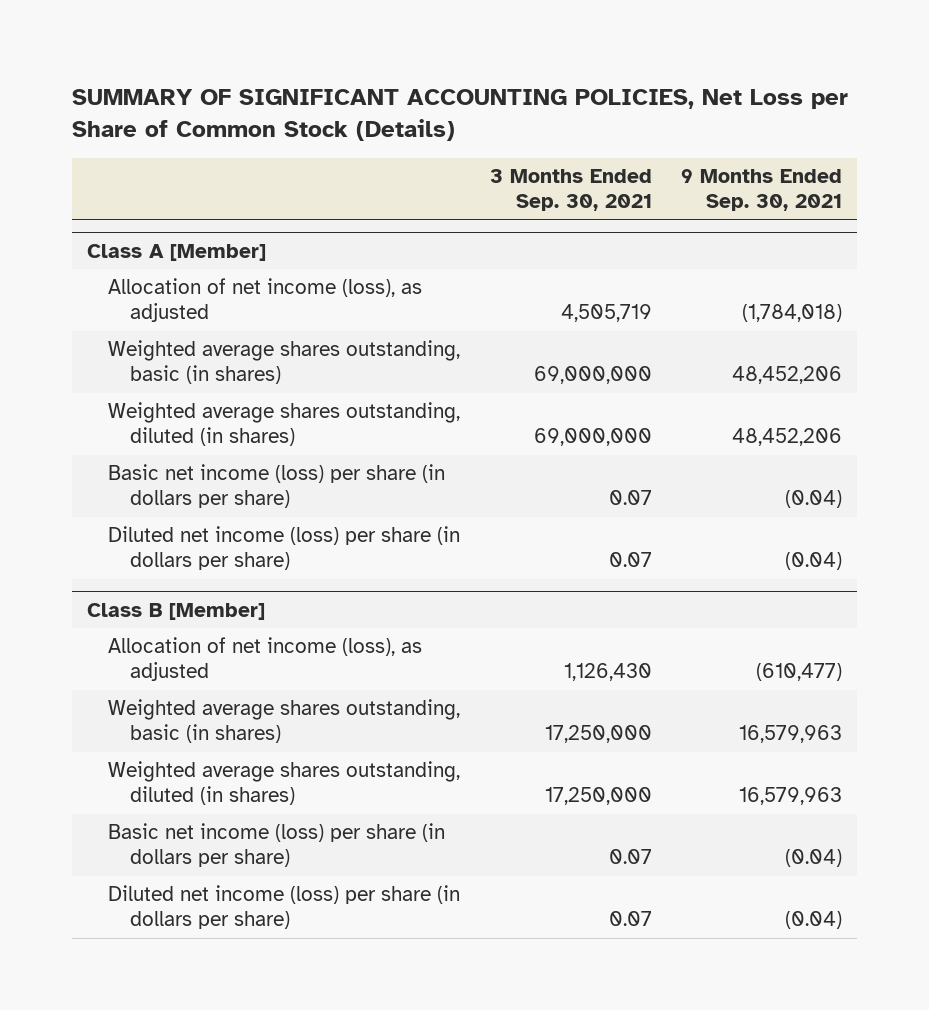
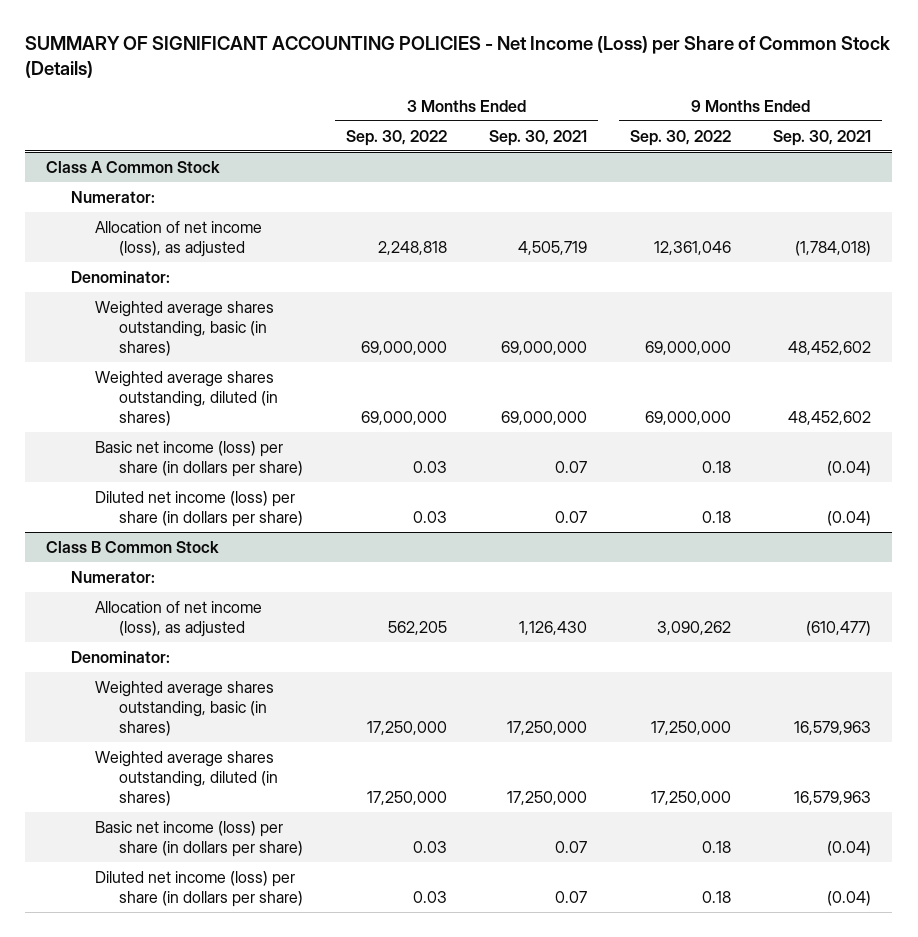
[72,88,849,141] SUMMARY OF SIGNIFICANT ACCOUNTING POLICIES, Net Loss per Share of Common Stock (Details) -> [25,36,891,79] SUMMARY OF SIGNIFICANT ACCOUNTING POLICIES - Net Income (Loss) per Share of Common Stock (Details)
none -> [345,129,447,146] Sep. 30, 2022
none -> [629,129,731,146] Sep. 30, 2022
[86,243,266,261] Class A [Member] -> [46,160,221,173] Class A Common Stock
none -> [70,190,155,203] Numerator:
none -> [70,270,170,283] Denominator:
[732,366,843,385] 48,452,206 -> [788,340,872,355] 48,452,602
[732,428,843,447] 48,452,206 -> [788,410,872,425] 48,452,602
[86,602,265,620] Class B [Member] -> [46,540,220,553] Class B Common Stock
none -> [70,570,155,583] Numerator:
none -> [70,650,170,663] Denominator:

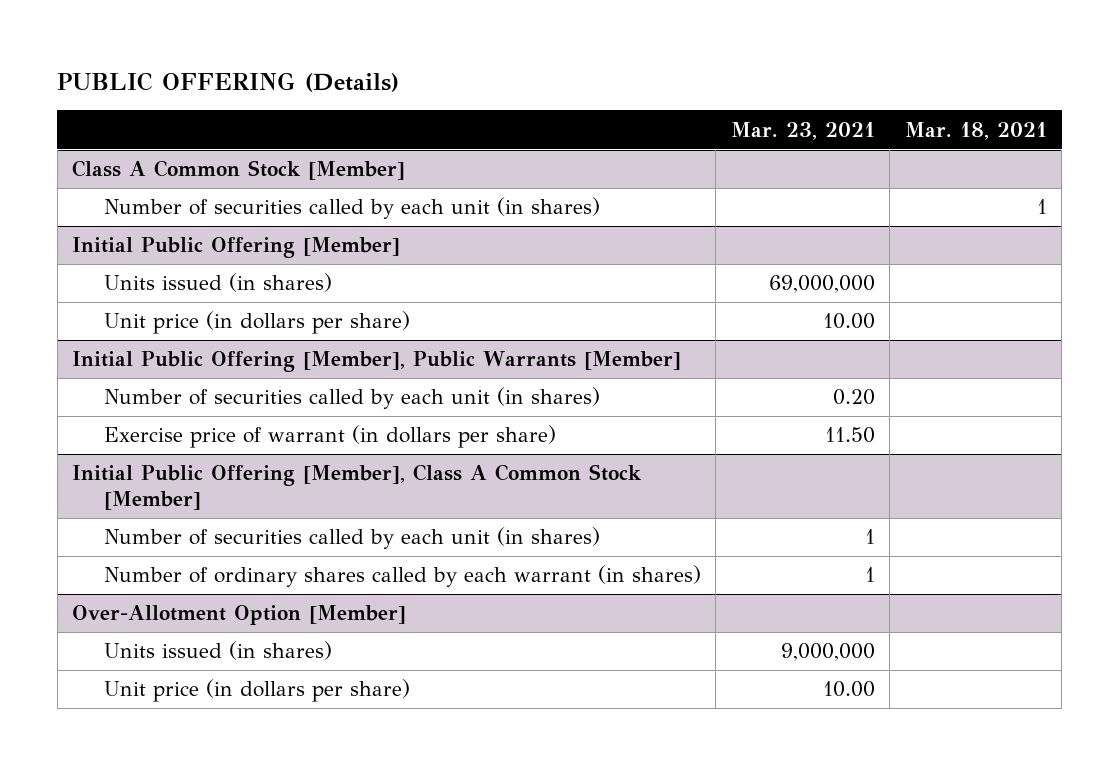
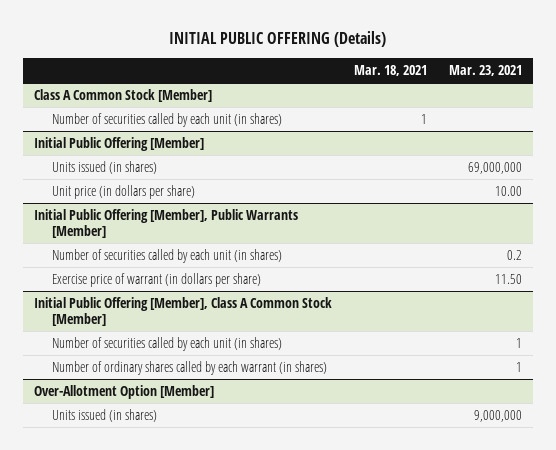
[57,71,400,92] PUBLIC OFFERING (Details) -> [168,31,386,48] INITIAL PUBLIC OFFERING (Details)
[832,389,875,406] 0.20 -> [507,249,523,260] 0.2
[103,679,410,703] Unit price (in dollars per share) -> none

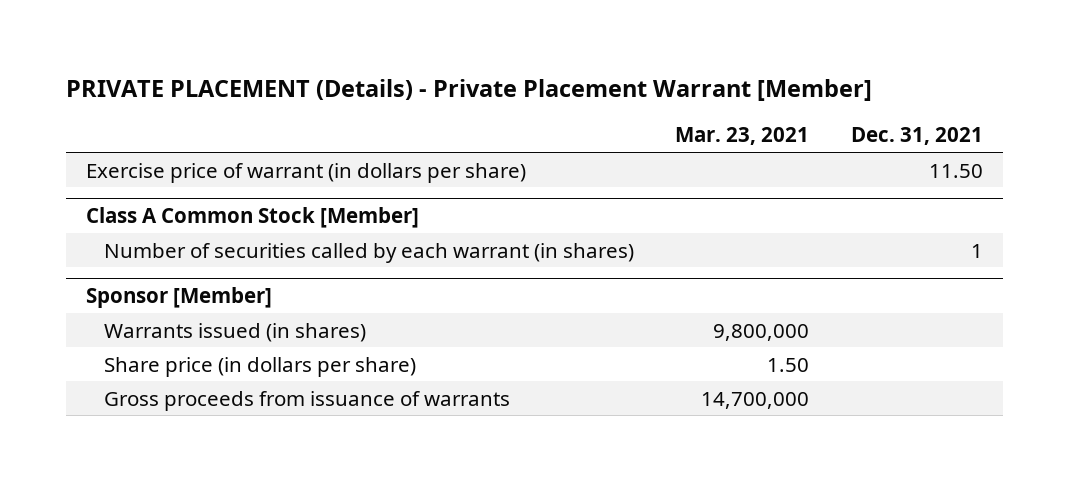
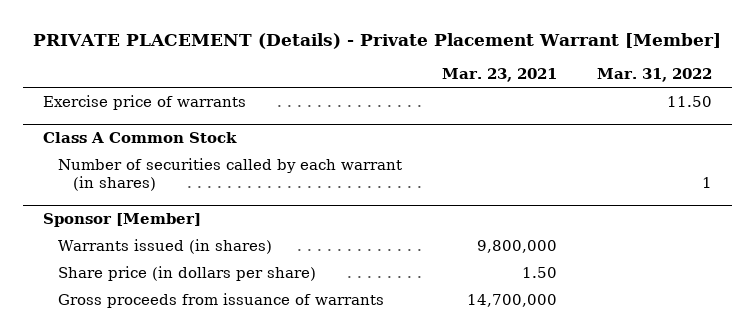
[850,127,983,146] Dec. 31, 2021 -> none
none -> [596,68,712,83] Mar. 31, 2022
[86,162,527,183] Exercise price of warrant (in dollars per share) -> [43,94,247,110] Exercise price of warrants
[86,207,420,229] Class A Common Stock [Member] -> [43,131,238,143] Class A Common Stock

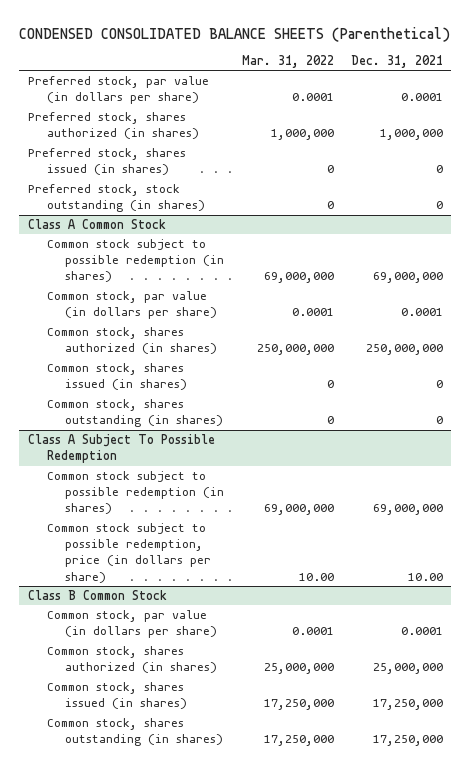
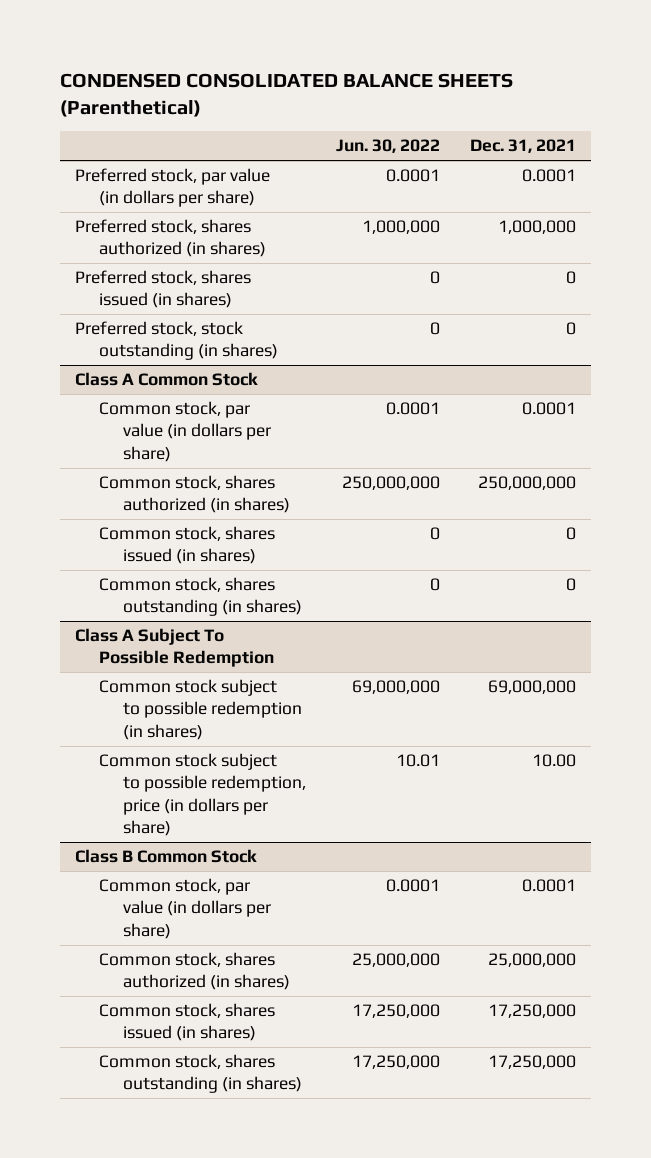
[241,55,334,69] Mar. 31, 2022 -> none
none -> [335,139,440,154] Jun. 30, 2022
[46,238,225,283] Common stock subject to possible redemption (in shares) -> none

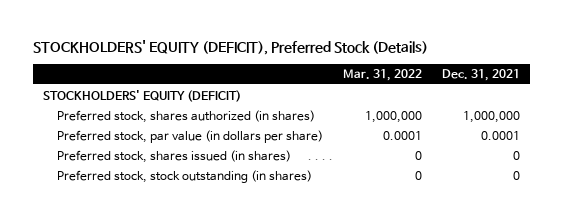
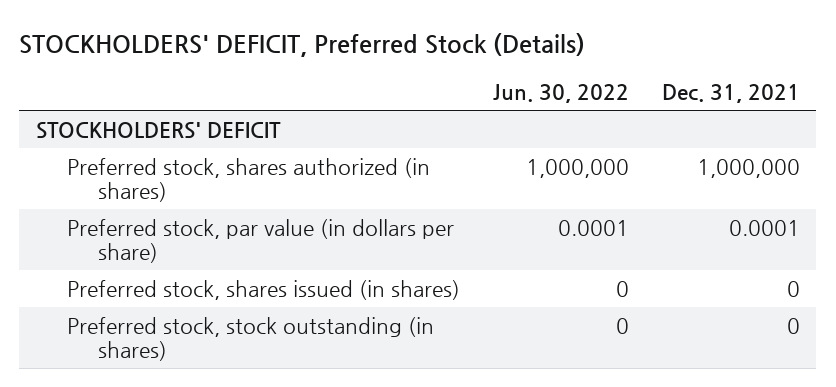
[32,39,428,55] STOCKHOLDERS' EQUITY (DEFICIT), Preferred Stock (Details) -> [19,33,586,58] STOCKHOLDERS' DEFICIT, Preferred Stock (Details)
[343,69,423,82] Mar. 31, 2022 -> none
none -> [492,83,629,103] Jun. 30, 2022
[42,89,241,102] STOCKHOLDERS' EQUITY (DEFICIT) -> [35,121,281,139] STOCKHOLDERS' DEFICIT

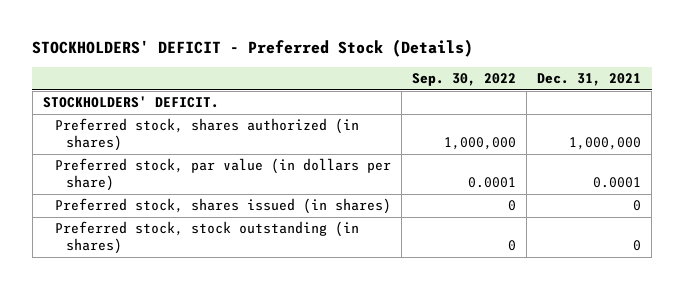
[19,33,586,58] STOCKHOLDERS' DEFICIT, Preferred Stock (Details) -> [32,39,474,58] STOCKHOLDERS' DEFICIT - Preferred Stock (Details)
[492,83,629,103] Jun. 30, 2022 -> none
none -> [411,73,516,87] Sep. 30, 2022
[35,121,281,139] STOCKHOLDERS' DEFICIT -> [42,96,219,109] STOCKHOLDERS' DEFICIT.

